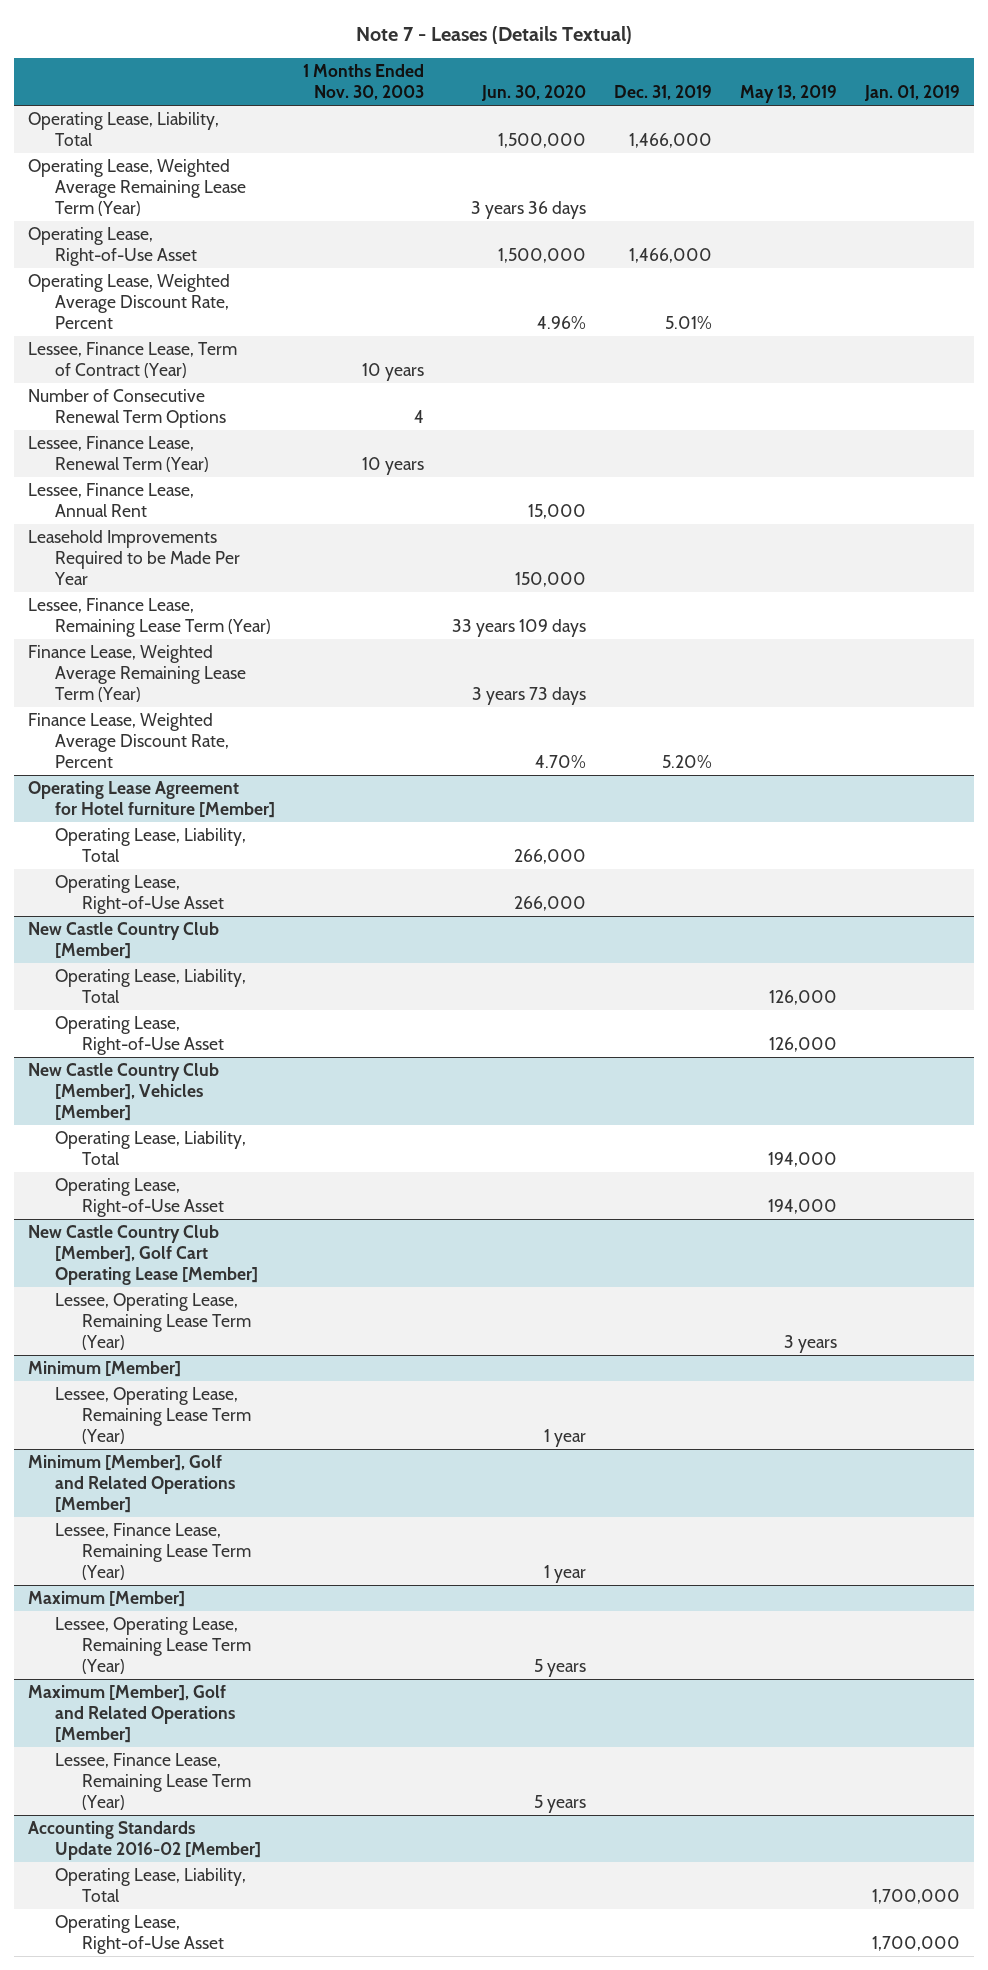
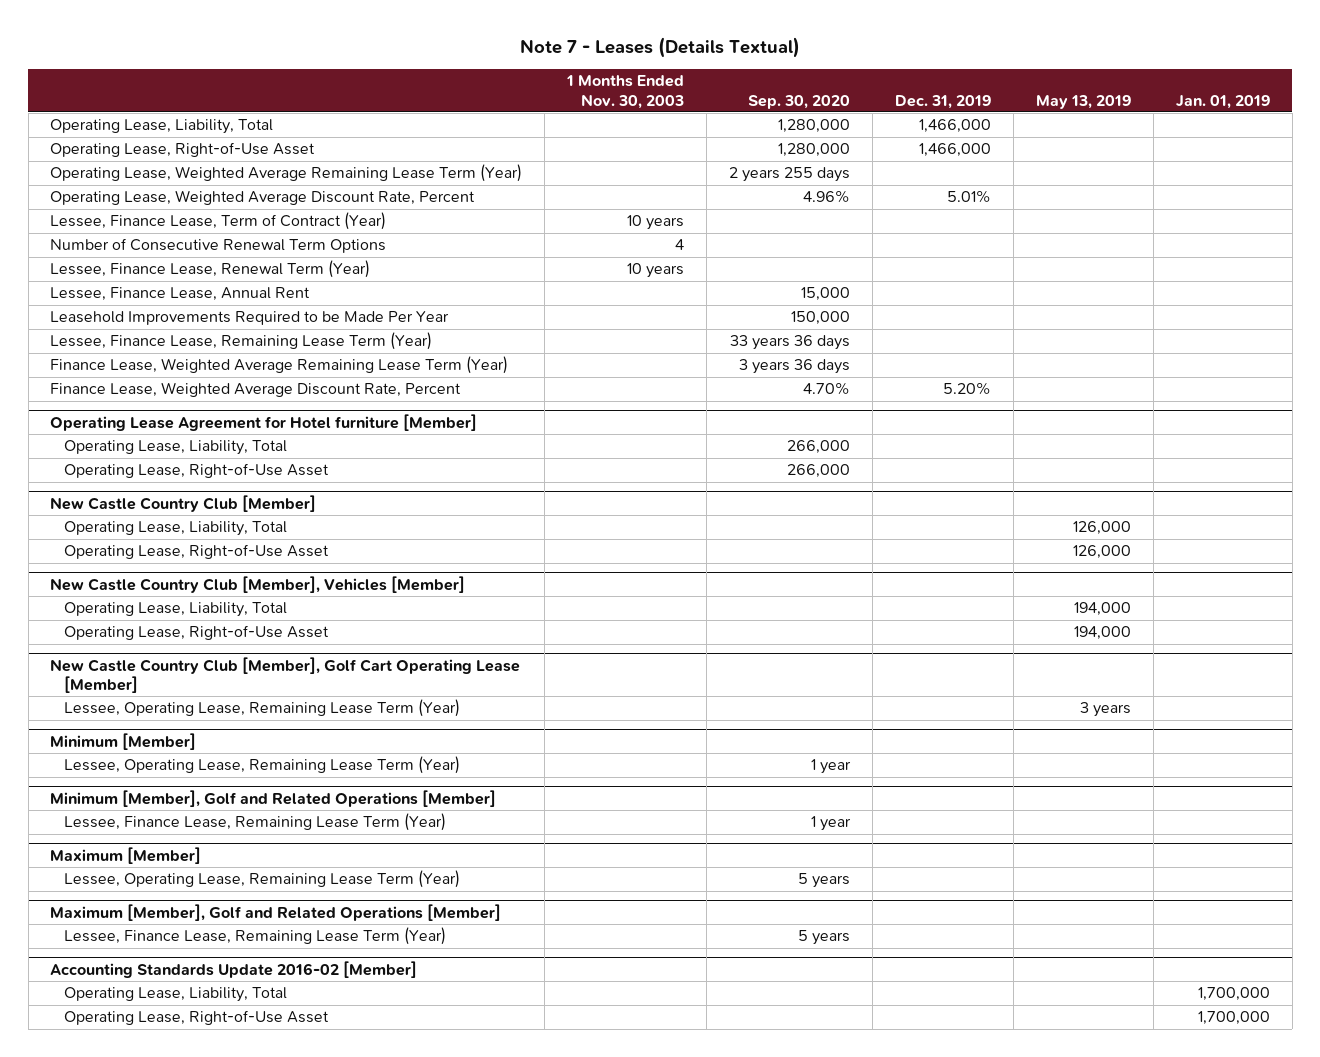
[481,85,587,102] Jun. 30, 2020 -> none
none -> [748,94,851,109] Sep. 30, 2020
[28,159,247,216] Operating Lease, Weighted Average Remaining Lease Term (Year) -> [50,164,523,183] Operating Lease, Weighted Average Remaining Lease Term (Year)

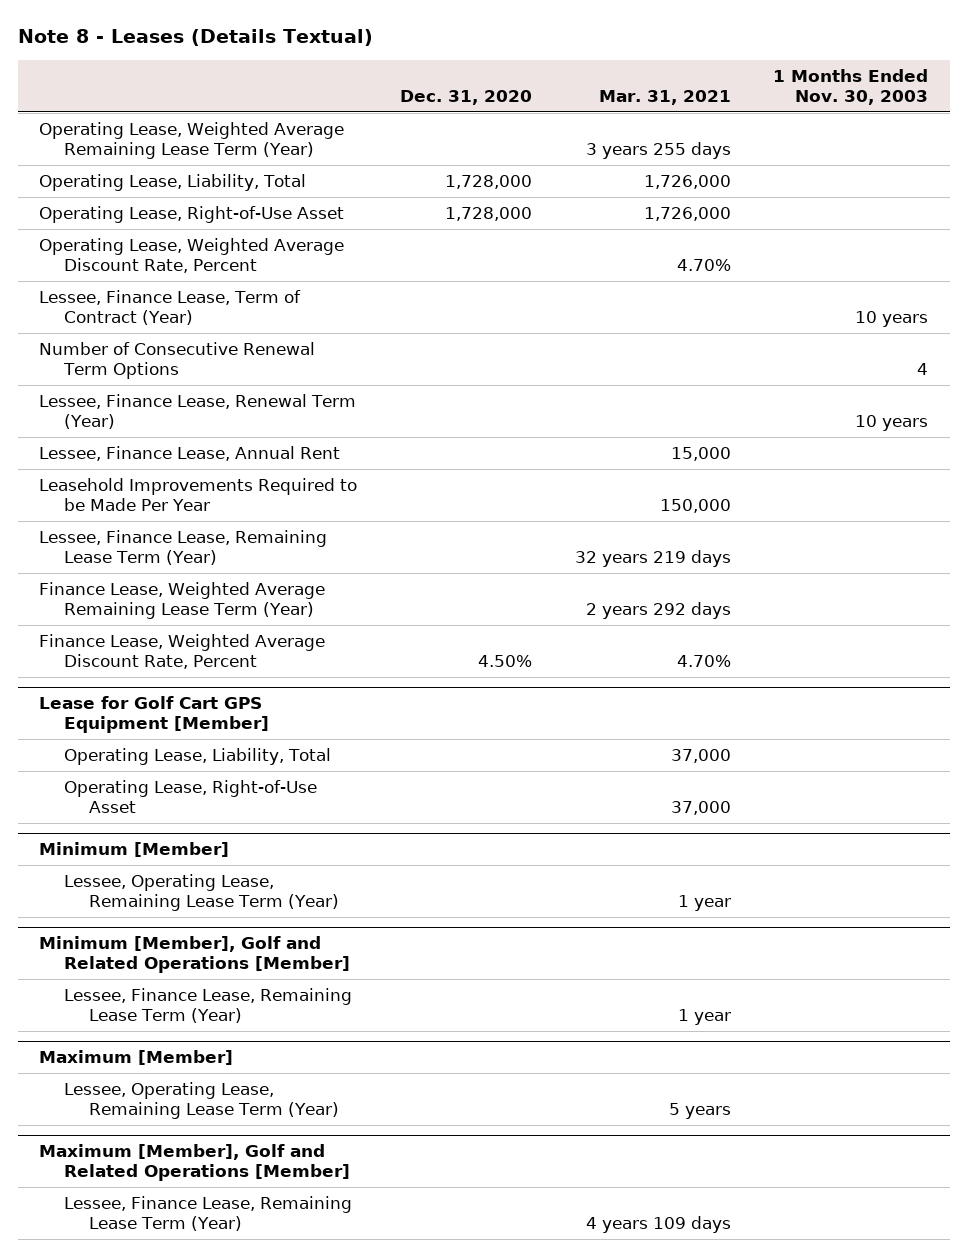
[520,37,801,59] Note 7 - Leases (Details Textual) -> [18,29,374,47] Note 8 - Leases (Details Textual)
[748,94,851,109] Sep. 30, 2020 -> none
[894,94,991,109] Dec. 31, 2019 -> none
[1035,94,1131,109] May 13, 2019 -> none
[1175,94,1270,109] Jan. 01, 2019 -> none
none -> [400,89,533,105] Dec. 31, 2020
none -> [598,89,731,105] Mar. 31, 2021
[50,164,523,183] Operating Lease, Weighted Average Remaining Lease Term (Year) -> [39,121,345,160] Operating Lease, Weighted Average Remaining Lease Term (Year)
[50,413,478,431] Operating Lease Agreement for Hotel furniture [Member] -> none
[64,440,288,456] Operating Lease, Liability, Total -> none
[64,463,330,479] Operating Lease, Right-of-Use Asset -> none
[50,494,317,512] New Castle Country Club [Member] -> none
[64,521,288,537] Operating Lease, Liability, Total -> none
[64,544,330,560] Operating Lease, Right-of-Use Asset -> none
[50,575,466,593] New Castle Country Club [Member], Vehicles [Member] -> none
[64,602,288,618] Operating Lease, Liability, Total -> none
[64,625,330,641] Operating Lease, Right-of-Use Asset -> none
[50,656,521,693] New Castle Country Club [Member], Golf Cart Operating Lease [Member] -> none
[64,699,461,718] Lessee, Operating Lease, Remaining Lease Term (Year) -> none
none -> [39,696,269,734] Lease for Golf Cart GPS Equipment [Member]
none -> [63,747,331,765] Operating Lease, Liability, Total
none -> [63,779,317,814] Operating Lease, Right-of-Use Asset
[50,960,418,978] Accounting Standards Update 2016-02 [Member] -> none
[64,987,288,1003] Operating Lease, Liability, Total -> none
[64,1010,330,1026] Operating Lease, Right-of-Use Asset -> none

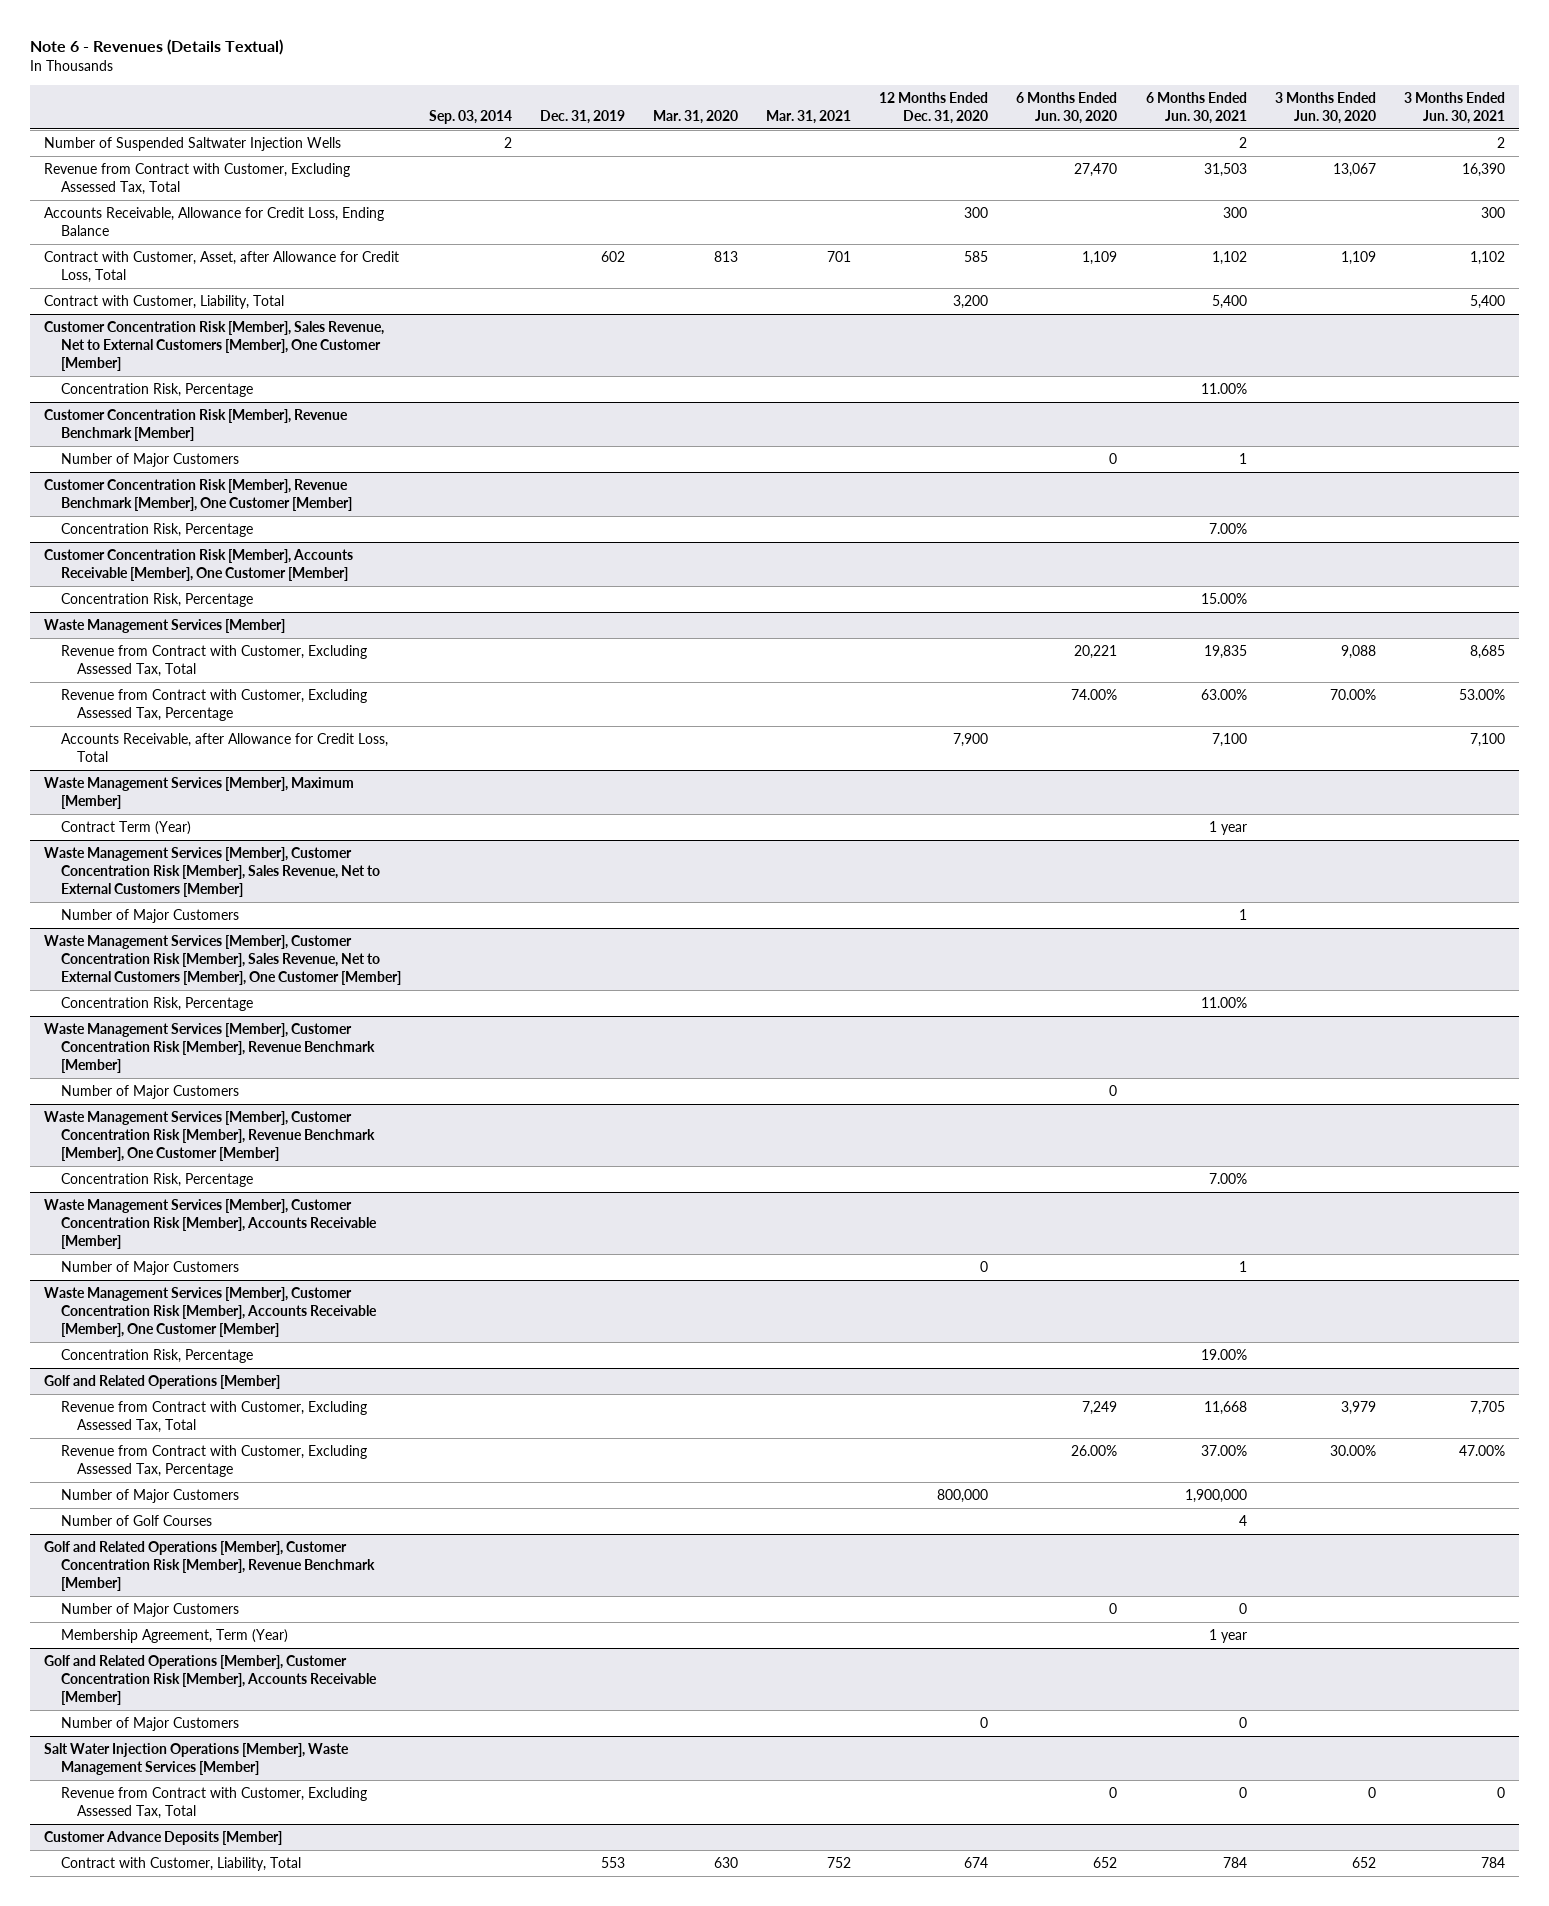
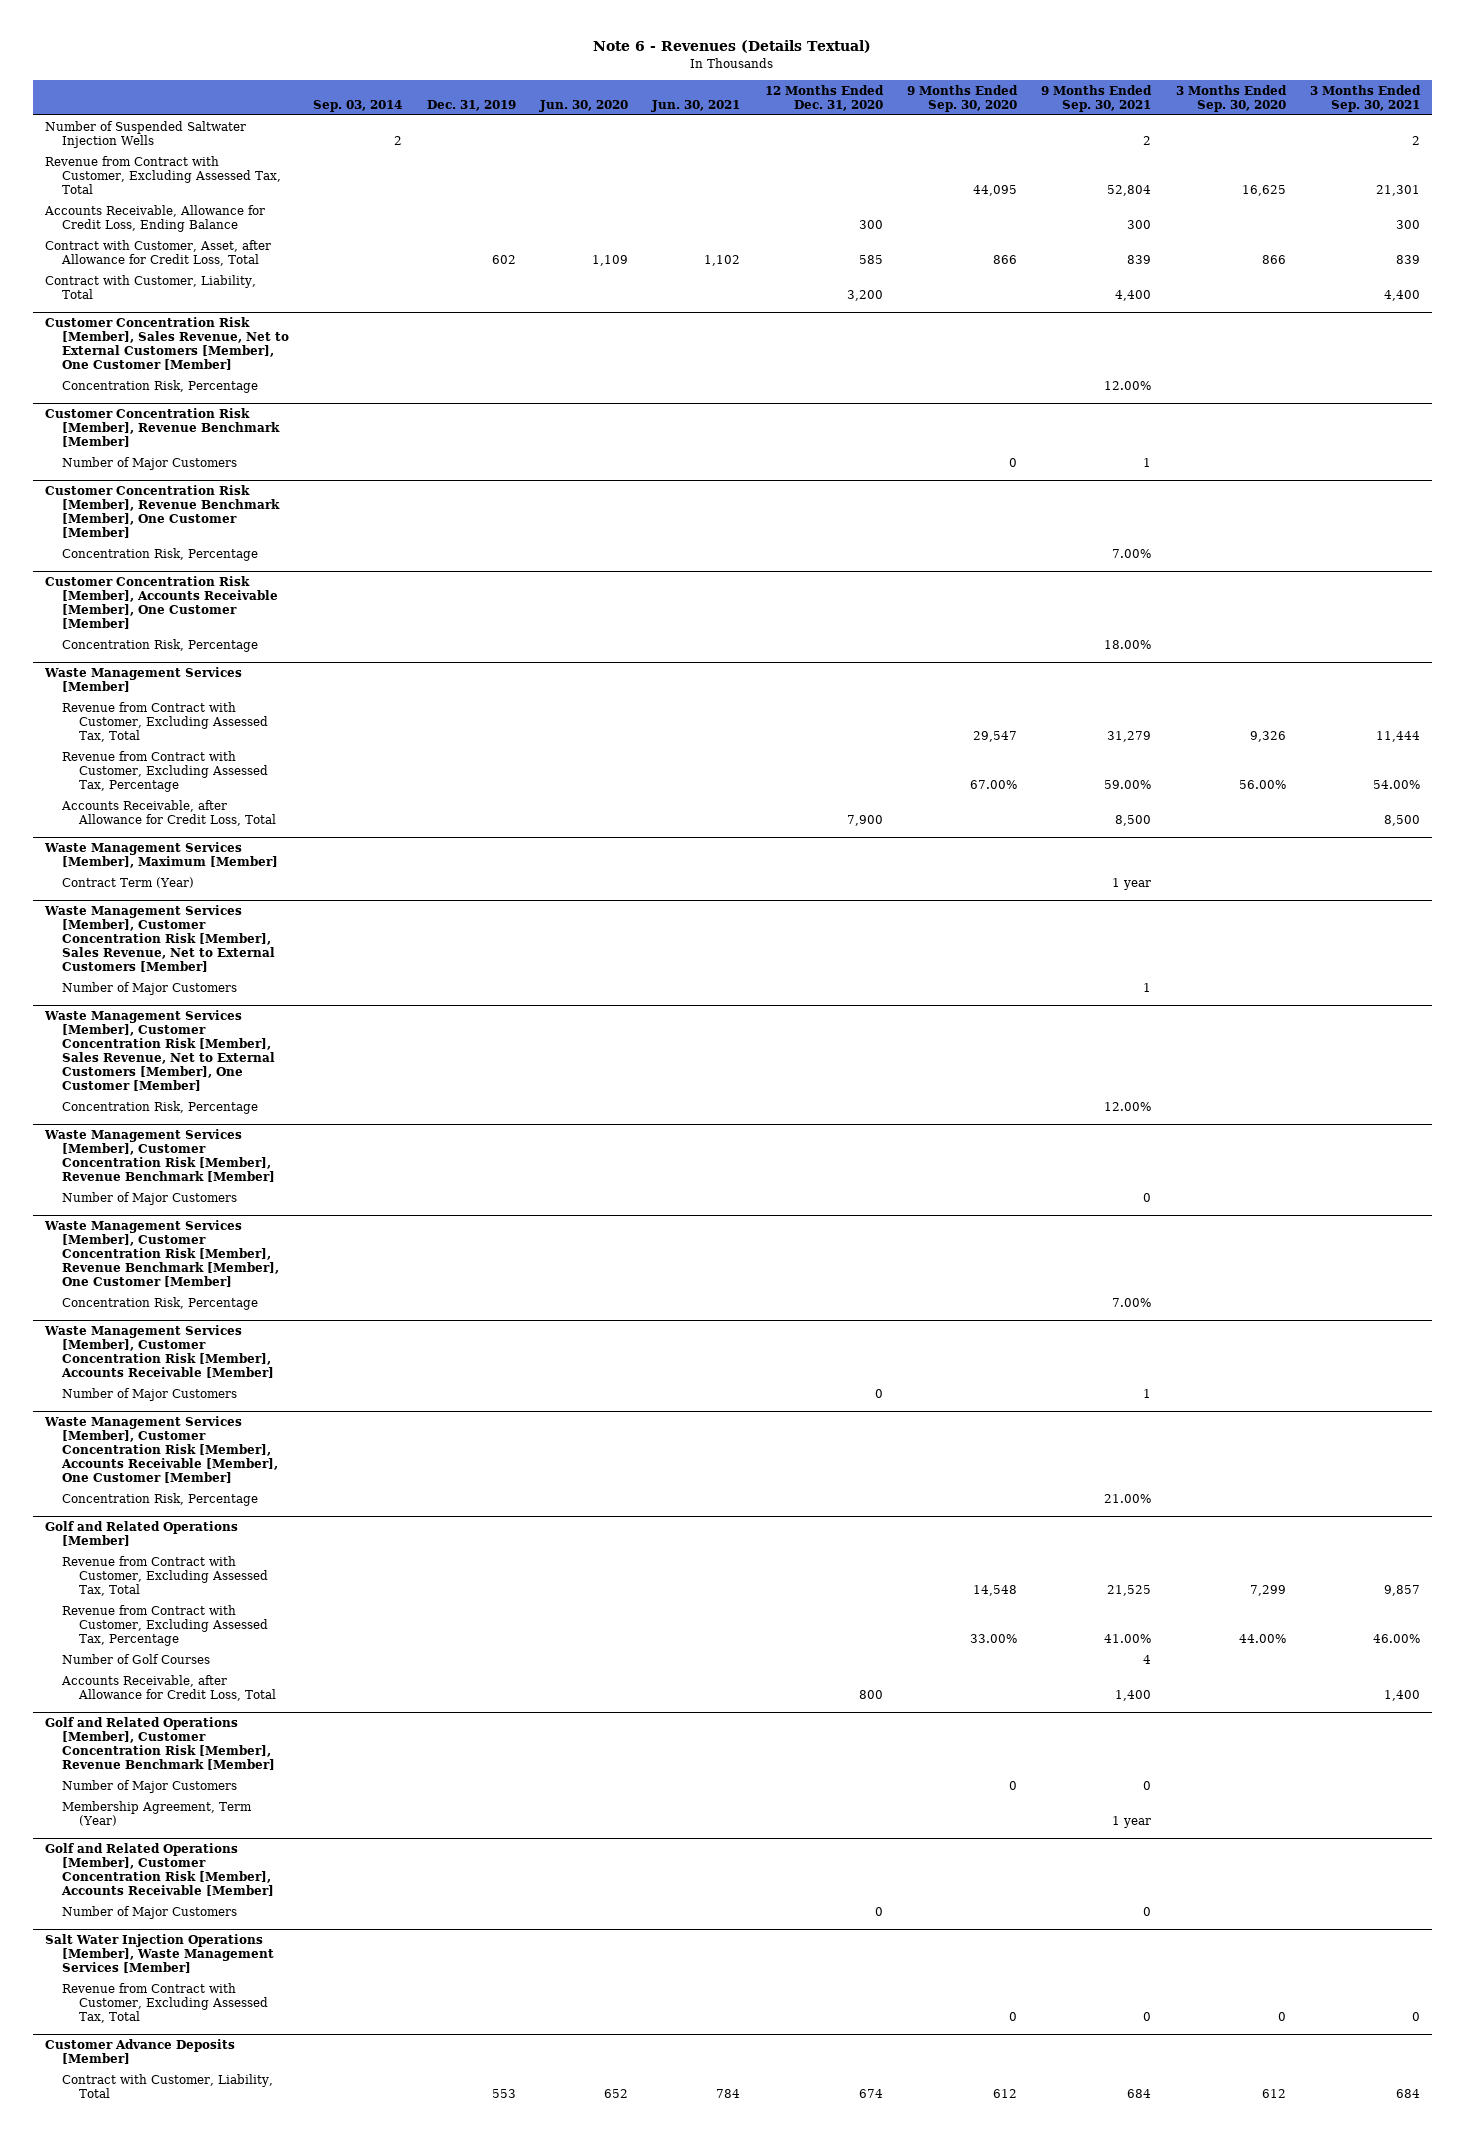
[653,109,739,124] Mar. 31, 2020 -> none
[766,109,852,124] Mar. 31, 2021 -> none
[1016,91,1118,124] 6 Months Ended Jun. 30, 2020 -> none
[1145,91,1247,124] 6 Months Ended Jun. 30, 2021 -> none
[1274,91,1376,124] 3 Months Ended Jun. 30, 2020 -> none
[1403,91,1505,124] 3 Months Ended Jun. 30, 2021 -> none
none -> [538,99,628,112] Jun. 30, 2020
none -> [651,99,741,112] Jun. 30, 2021
none -> [906,84,1018,112] 9 Months Ended Sep. 30, 2020
none -> [1041,84,1153,112] 9 Months Ended Sep. 30, 2021
none -> [1175,84,1287,112] 3 Months Ended Sep. 30, 2020
none -> [1310,84,1422,112] 3 Months Ended Sep. 30, 2021
[60,1489,239,1504] Number of Major Customers -> none
none -> [60,1674,277,1701] Accounts Receivable, after Allowance for Credit Loss, Total

